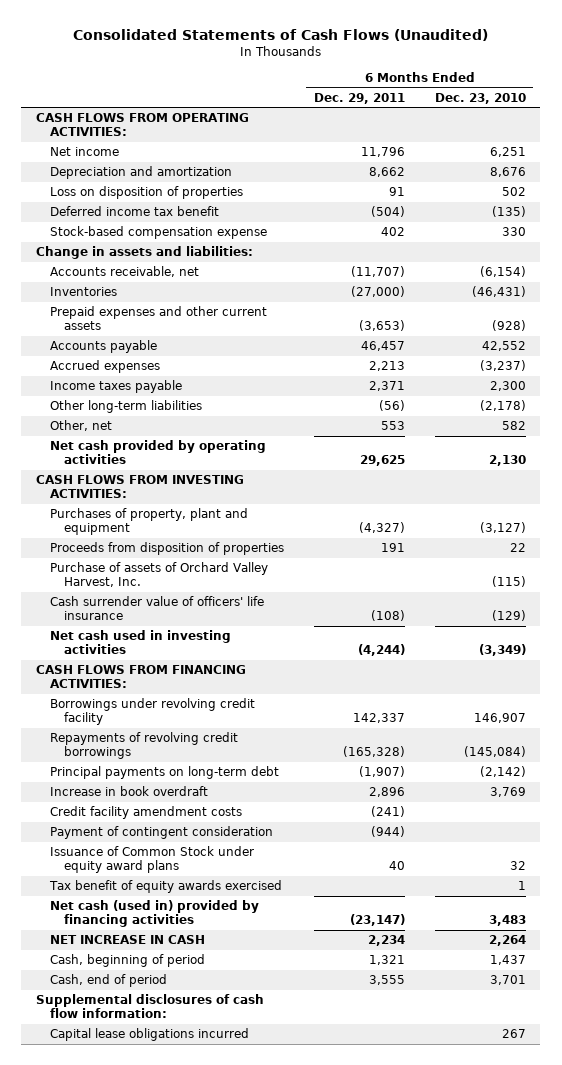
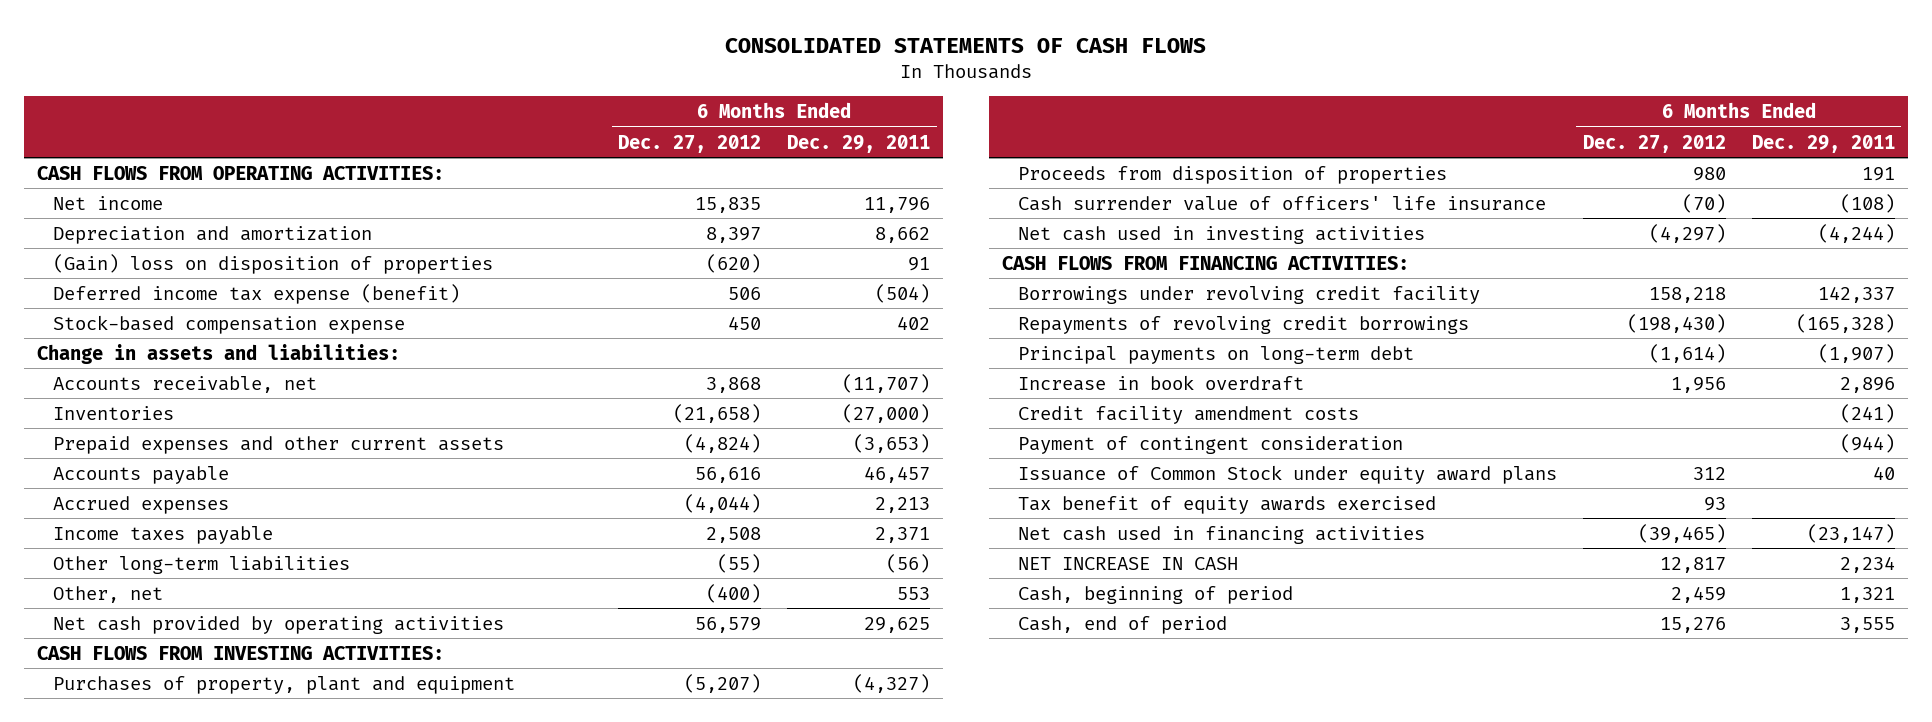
[72,28,488,41] Consolidated Statements of Cash Flows (Unaudited) -> [725,37,1207,53] CONSOLIDATED STATEMENTS OF CASH FLOWS
[434,92,526,104] Dec. 23, 2010 -> none
none -> [618,134,762,153] Dec. 27, 2012
[49,186,243,200] Loss on disposition of properties -> [53,253,494,274] (Gain) loss on disposition of properties
[49,206,219,217] Deferred income tax benefit -> [53,283,461,304] Deferred income tax expense (benefit)
[49,562,268,588] Purchase of assets of Orchard Valley Harvest, Inc. -> none
[49,900,259,928] Net cash (used in) provided by financing activities -> [1017,525,1425,544] Net cash used in financing activities
[36,994,265,1019] Supplemental disclosures of cash flow information: -> none
[49,1028,249,1042] Capital lease obligations incurred -> none

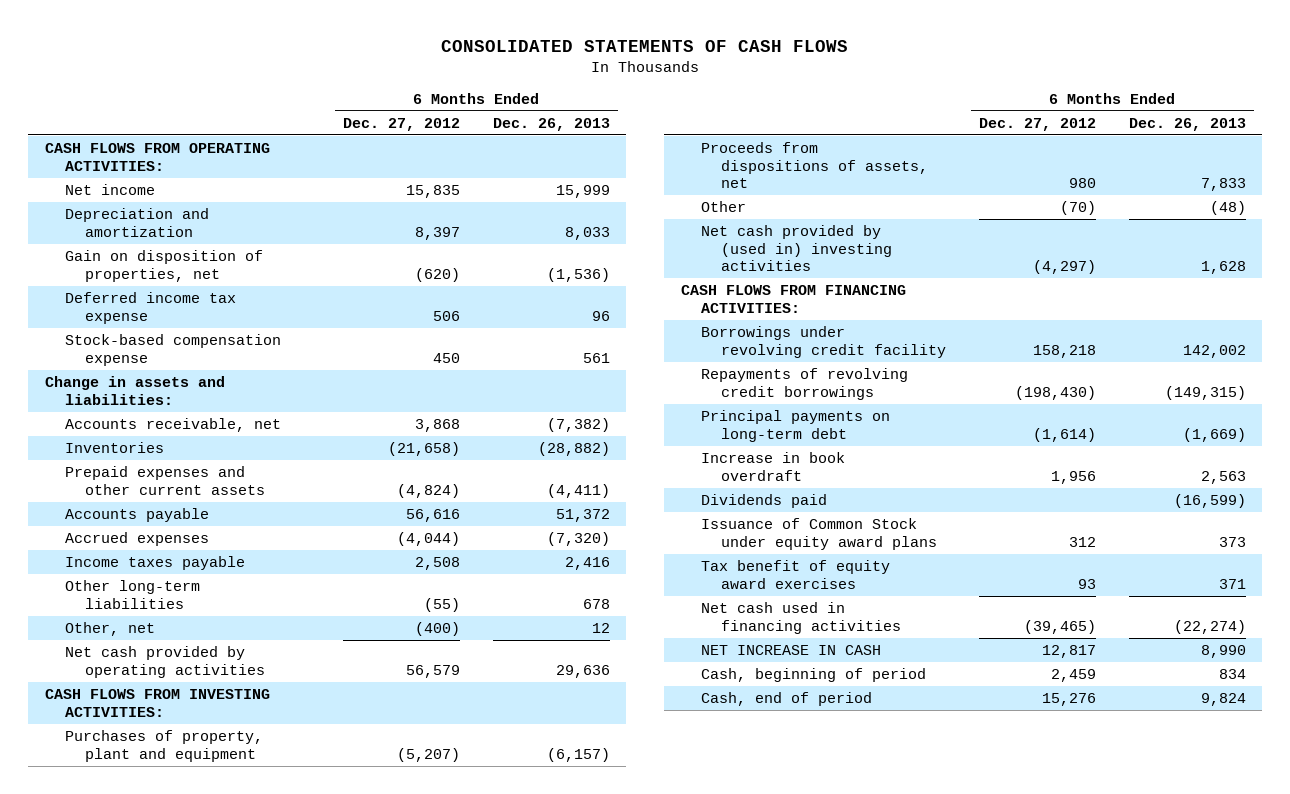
[787,134,931,153] Dec. 29, 2011 -> none
none -> [492,117,610,131] Dec. 26, 2013
[53,253,494,274] (Gain) loss on disposition of properties -> [64,249,263,282] Gain on disposition of properties, net
[53,283,461,304] Deferred income tax expense (benefit) -> [64,291,236,324] Deferred income tax expense
[1017,165,1447,184] Proceeds from disposition of properties -> [700,141,928,189] Proceeds from dispositions of assets, net
[1017,195,1546,211] Cash surrender value of officers' life insurance -> [700,200,746,212] Other
[1017,225,1425,244] Net cash used in investing activities -> [700,224,892,272] Net cash provided by (used in) investing activities
[1017,405,1359,424] Credit facility amendment costs -> none
[1017,435,1403,454] Payment of contingent consideration -> none
none -> [700,493,827,508] Dividends paid
[1017,495,1436,514] Tax benefit of equity awards exercised -> [700,559,890,589] Tax benefit of equity award exercises

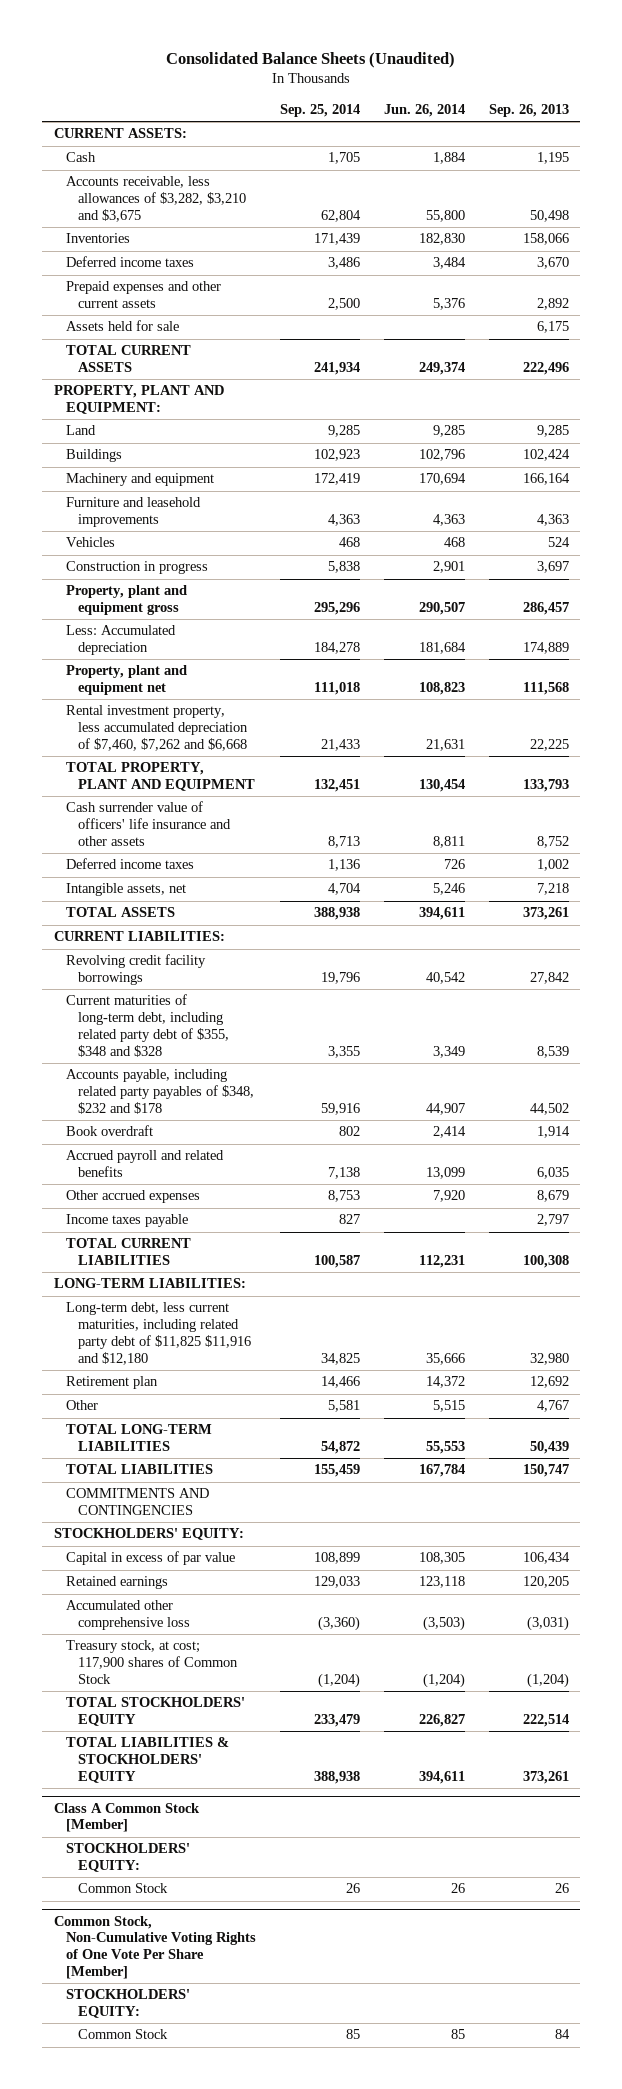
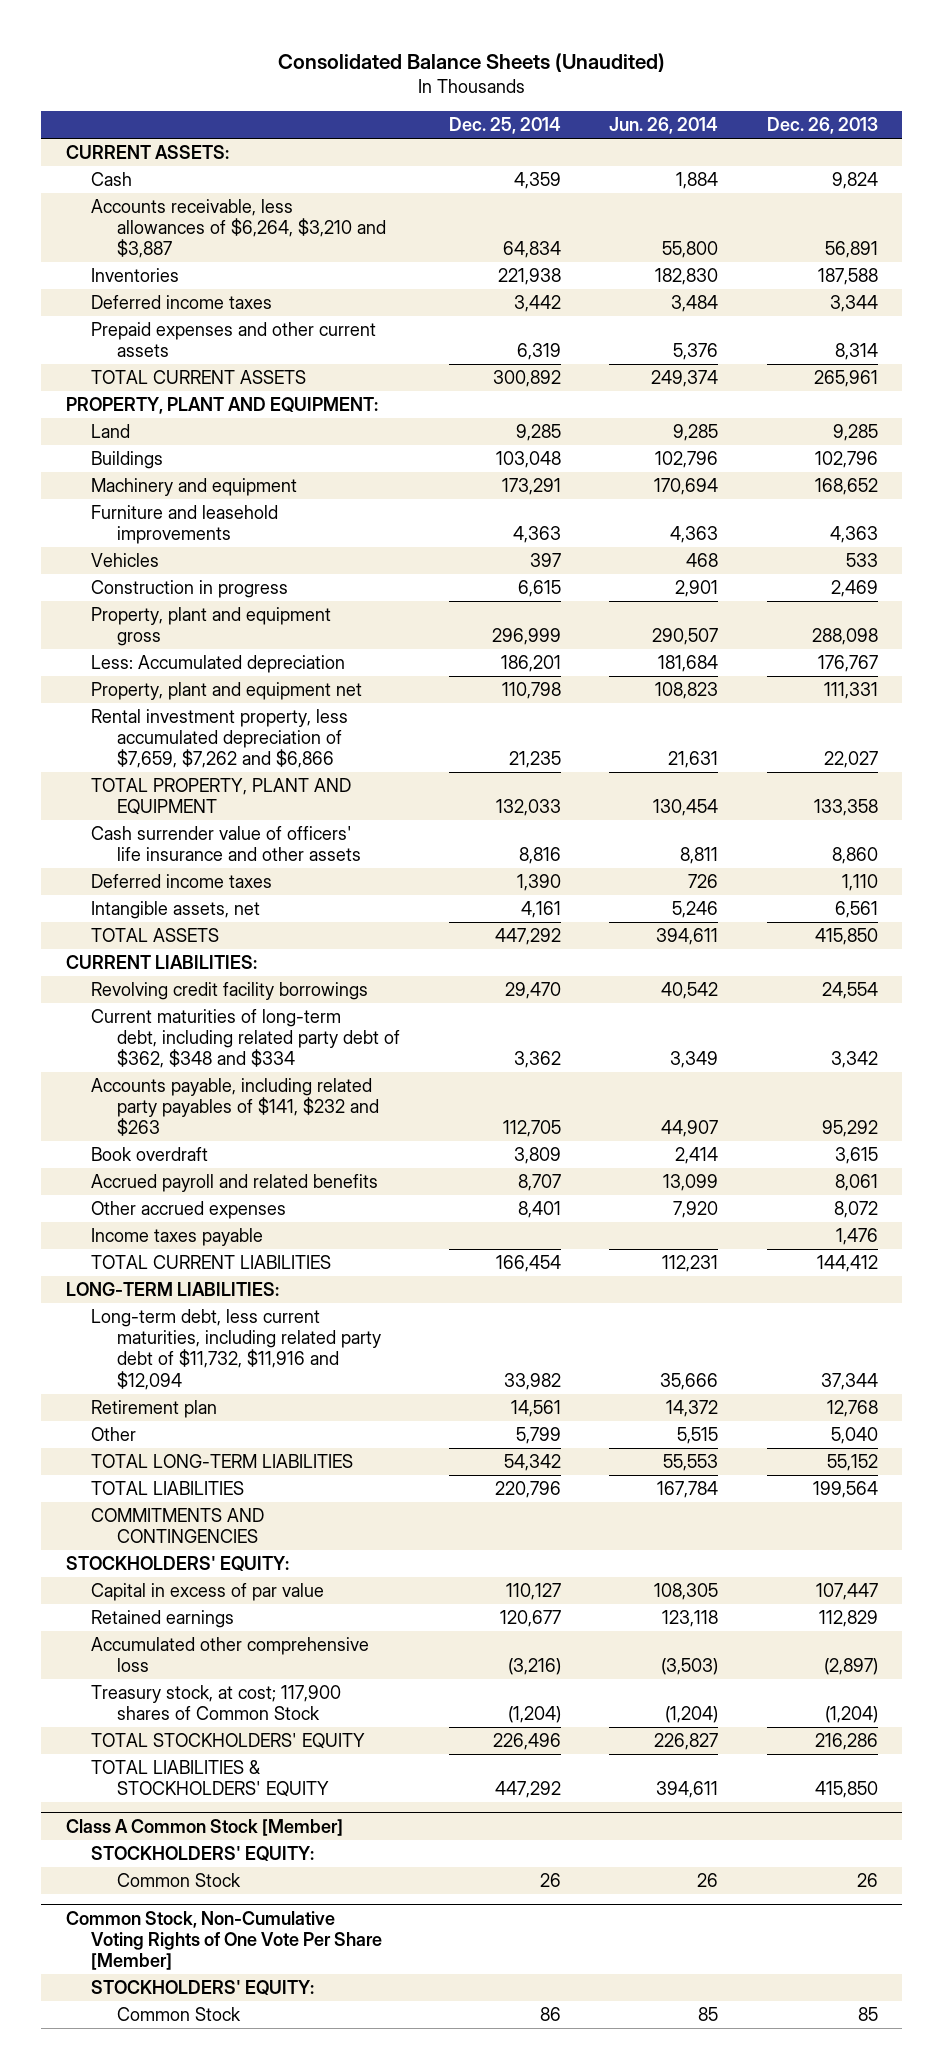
[279,103,360,117] Sep. 25, 2014 -> none
[488,103,569,117] Sep. 26, 2013 -> none
none -> [448,117,561,135] Dec. 25, 2014
none -> [766,117,878,135] Dec. 26, 2013
[66,176,247,222] Accounts receivable, less allowances of $3,282, $3,210 and $3,675 -> [91,199,386,259] Accounts receivable, less allowances of $6,264, $3,210 and $3,887
[66,320,180,332] Assets held for sale -> none
[66,705,249,751] Rental investment property, less accumulated depreciation of $7,460, $7,262 and $6,668 -> [91,709,349,769] Rental investment property, less accumulated depreciation of $7,659, $7,262 and $6,866
[66,994,230,1057] Current maturities of long-term debt, including related party debt of $355, $348 and $328 -> [91,1009,400,1069] Current maturities of long-term debt, including related party debt of $362, $348 and $334
[66,1069,255,1114] Accounts payable, including related party payables of $348, $232 and $178 -> [91,1078,379,1137] Accounts payable, including related party payables of $141, $232 and $263
[66,1302,252,1365] Long-term debt, less current maturities, including related party debt of $11,825 $11,916 and $12,180 -> [91,1309,381,1390] Long-term debt, less current maturities, including related party debt of $11,732, $11,916 and $12,094

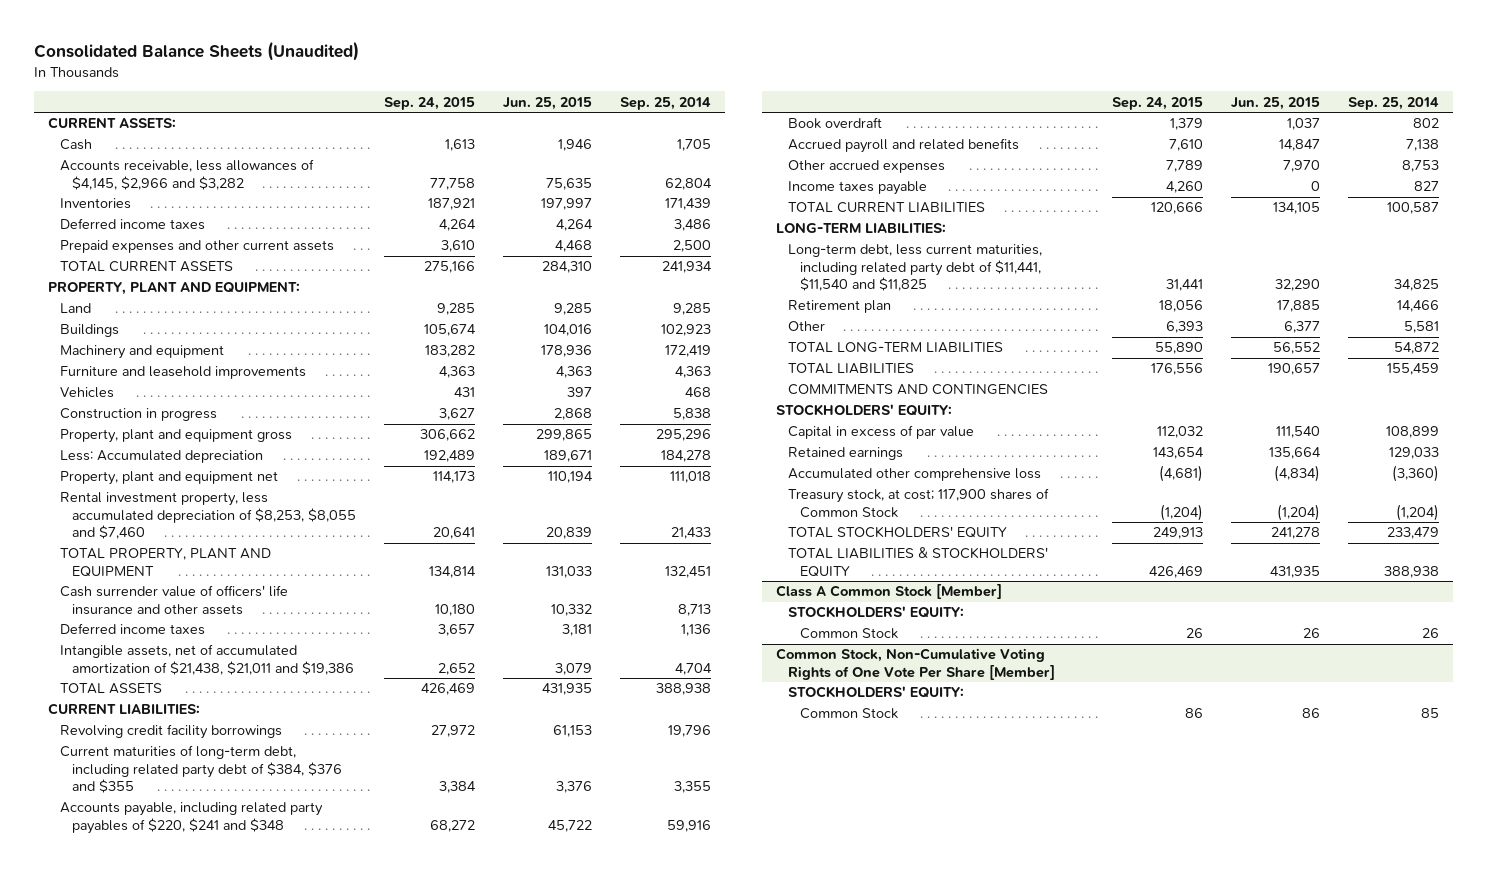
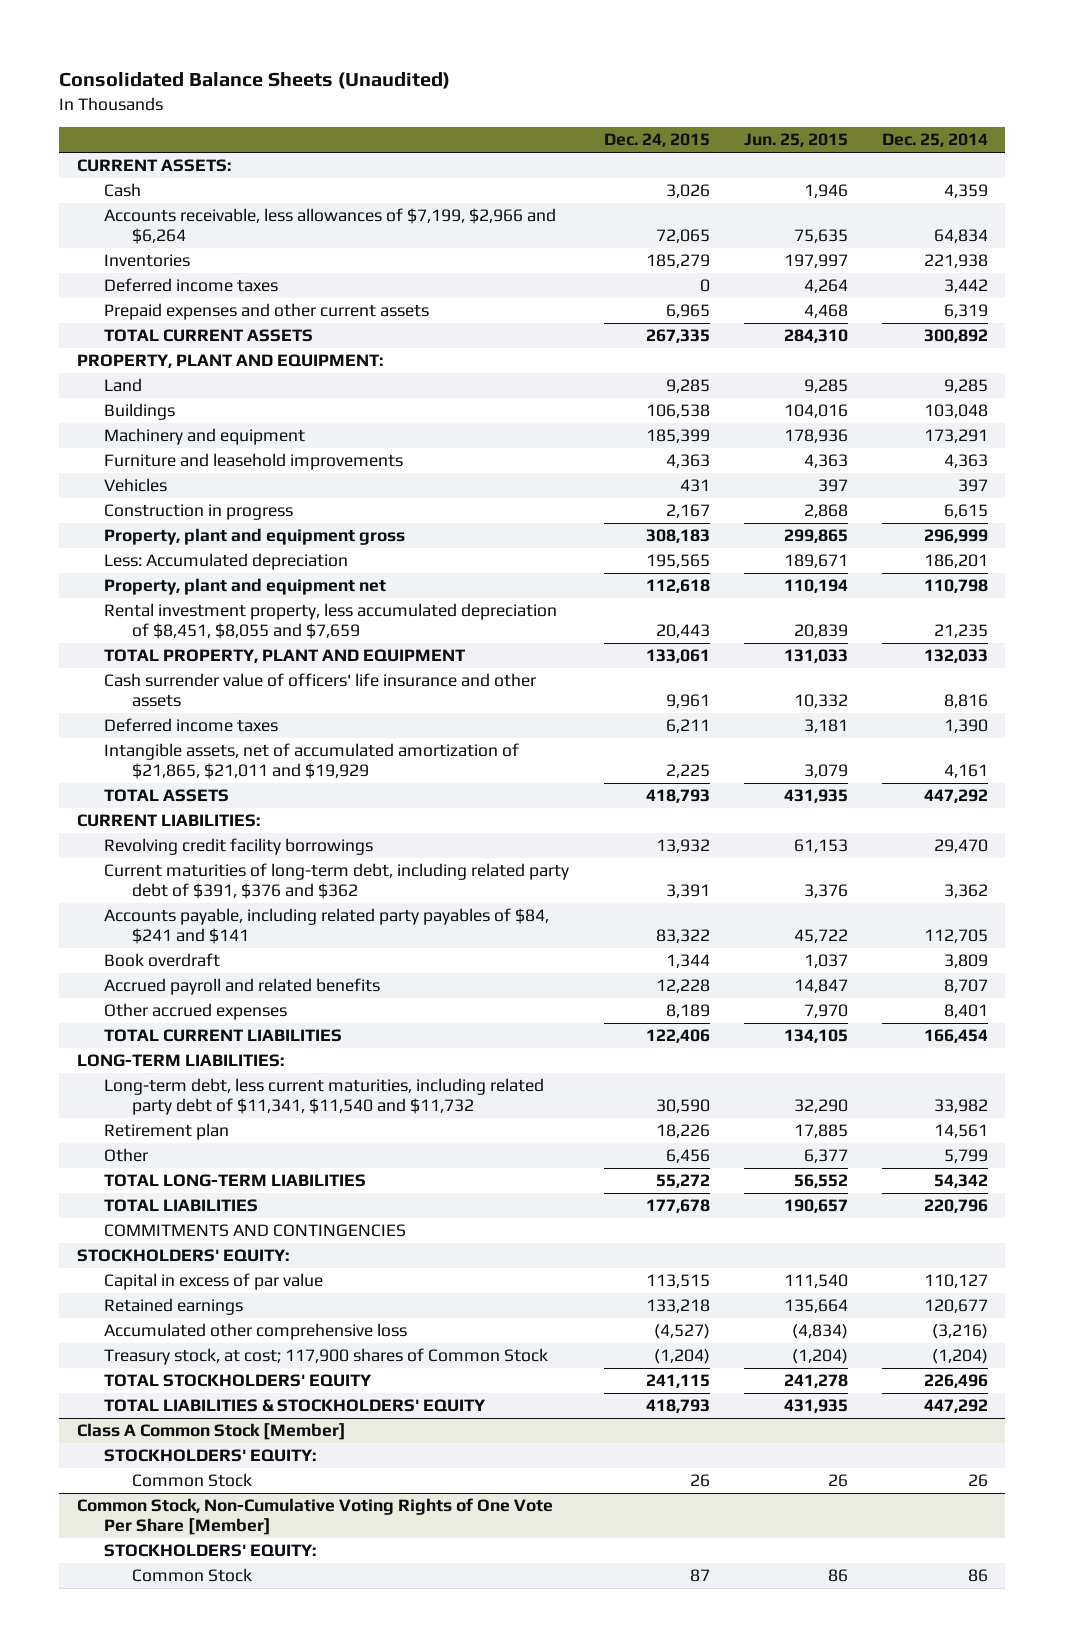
[384,96,476,110] Sep. 24, 2015 -> none
[619,96,711,110] Sep. 25, 2014 -> none
none -> [603,133,710,148] Dec. 24, 2015
none -> [882,133,989,148] Dec. 25, 2014
[60,159,315,190] Accounts receivable, less allowances of $4,145, $2,966 and $3,282 -> [104,208,557,245] Accounts receivable, less allowances of $7,199, $2,966 and $6,264
[60,492,357,540] Rental investment property, less accumulated depreciation of $8,253, $8,055 and $7,460 -> [104,603,558,640] Rental investment property, less accumulated depreciation of $8,451, $8,055 and $7,659
[60,644,355,675] Intangible assets, net of accumulated amortization of $21,438, $21,011 and $19,386 -> [104,743,520,780] Intangible assets, net of accumulated amortization of $21,865, $21,011 and $19,929
[60,745,343,794] Current maturities of long-term debt, including related party debt of $384, $376 and $355 -> [104,863,570,900] Current maturities of long-term debt, including related party debt of $391, $376 and $362
[60,802,324,834] Accounts payable, including related party payables of $220, $241 and $348 -> [104,908,550,945] Accounts payable, including related party payables of $84, $241 and $141
[787,181,927,196] Income taxes payable -> none
[787,244,1042,292] Long-term debt, less current maturities, including related party debt of $11,441, $11,540 and $11,825 -> [104,1078,545,1116] Long-term debt, less current maturities, including related party debt of $11,341, $11,540 and $11,732

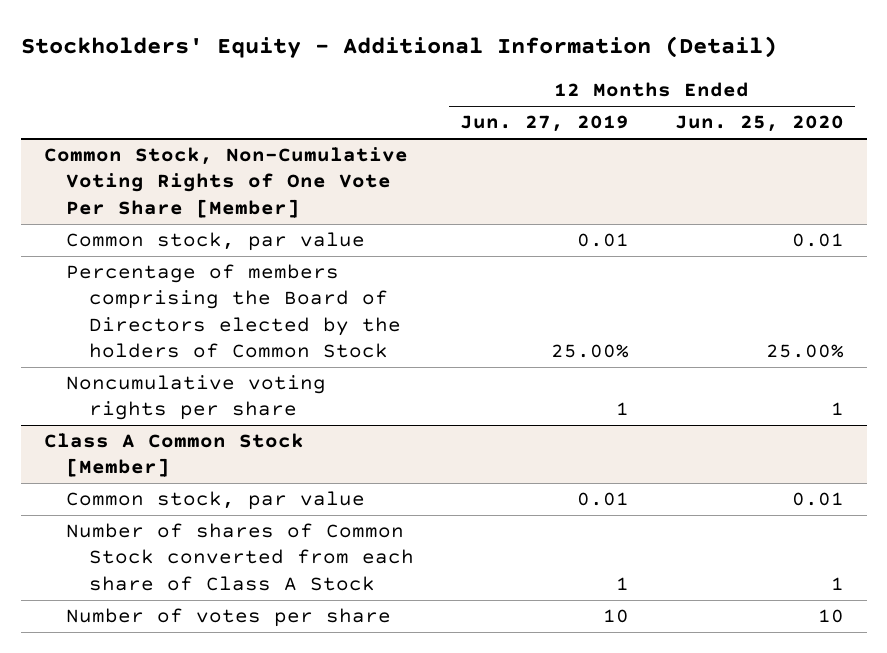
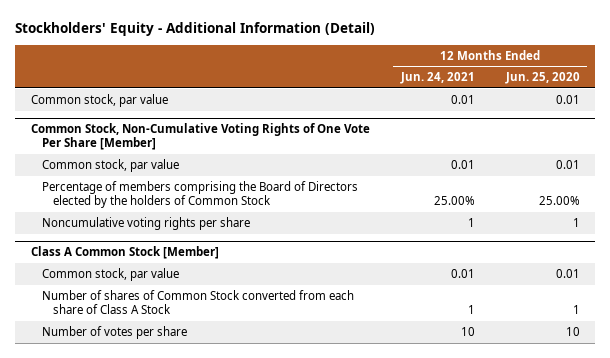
[459,115,629,133] Jun. 27, 2019 -> none
none -> [399,72,475,85] Jun. 24, 2021
none -> [30,93,168,107] Common stock, par value

